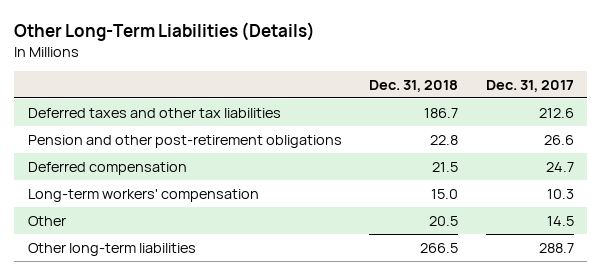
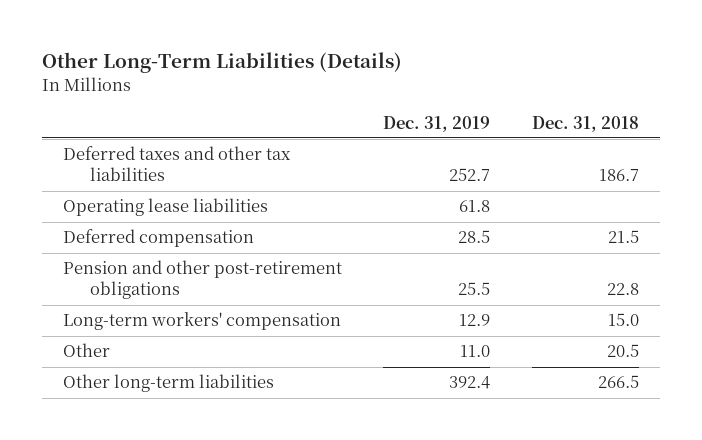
[485,79,574,92] Dec. 31, 2017 -> none
none -> [383,115,491,132] Dec. 31, 2019
none -> [62,198,268,217] Operating lease liabilities
[27,134,342,148] Pension and other post-retirement obligations -> [62,260,342,300] Pension and other post-retirement obligations

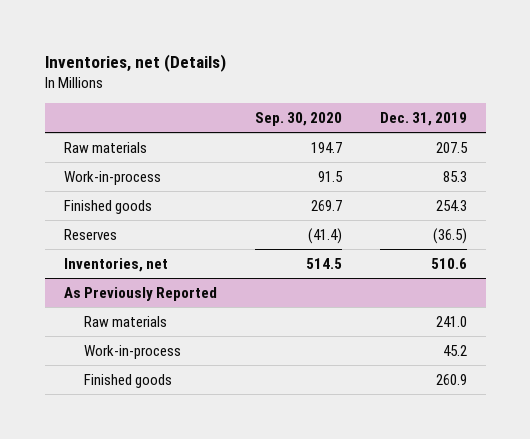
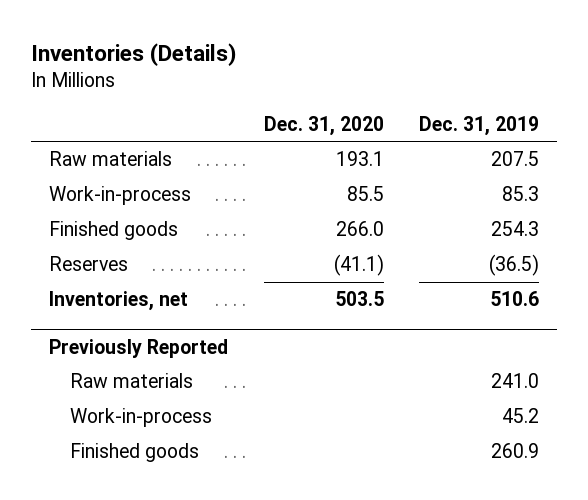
[44,53,226,72] Inventories, net (Details) -> [30,43,236,67] Inventories (Details)
[254,111,342,126] Sep. 30, 2020 -> none
none -> [263,115,384,136] Dec. 31, 2020
[63,286,217,301] As Previously Reported -> [48,338,228,358] Previously Reported

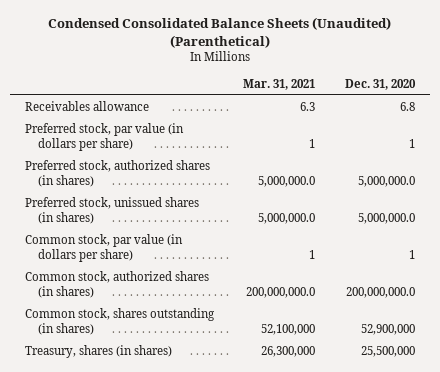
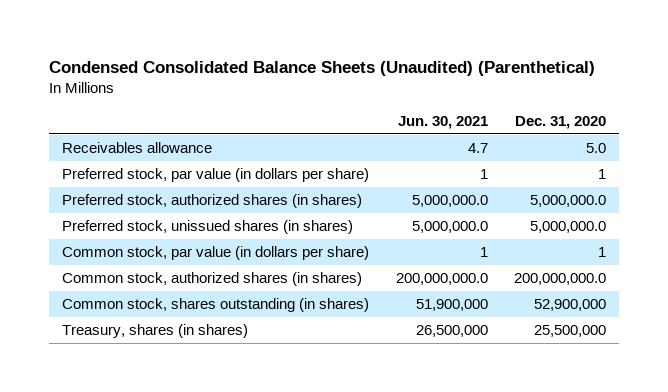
[243,78,316,90] Mar. 31, 2021 -> none
none -> [397,115,488,129] Jun. 30, 2021
[399,102,415,112] 6.8 -> [585,143,606,154] 5.0

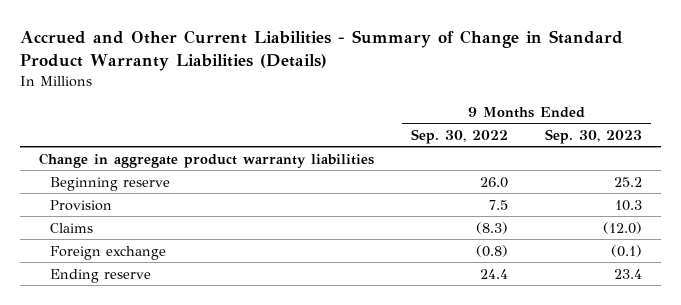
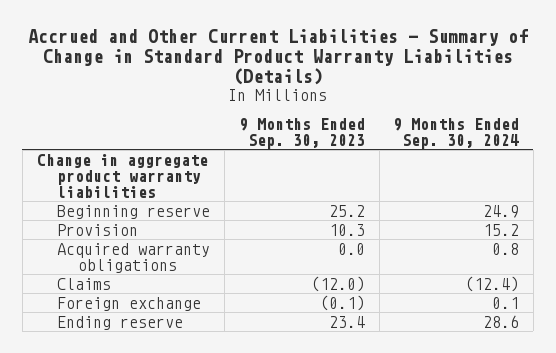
[411,128,509,144] Sep. 30, 2022 -> none
none -> [393,117,520,149] 9 Months Ended Sep. 30, 2024
none -> [57,242,211,273] Acquired warranty obligations

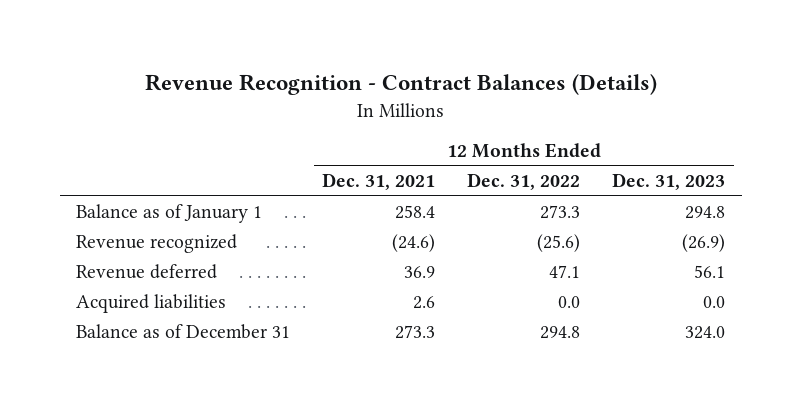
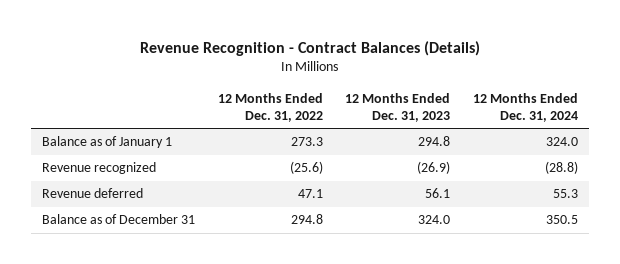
[322,173,436,191] Dec. 31, 2021 -> none
none -> [472,92,578,122] 12 Months Ended Dec. 31, 2024
[76,294,227,314] Acquired liabilities -> none

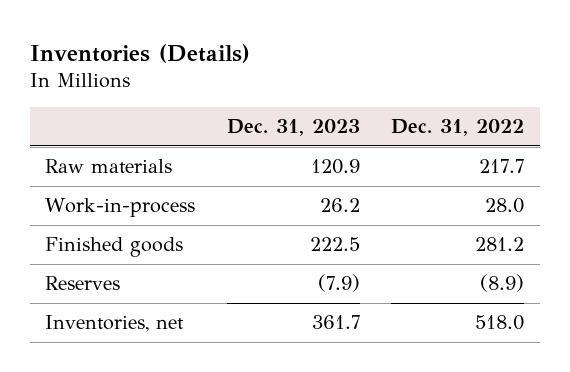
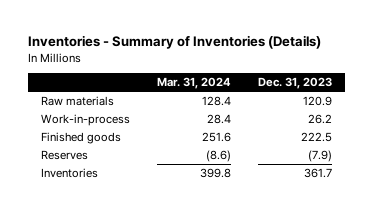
[29,43,250,63] Inventories (Details) -> [27,34,321,49] Inventories - Summary of Inventories (Details)
[391,119,525,137] Dec. 31, 2022 -> none
none -> [156,77,231,90] Mar. 31, 2024
[45,315,185,333] Inventories, net -> [41,168,99,179] Inventories

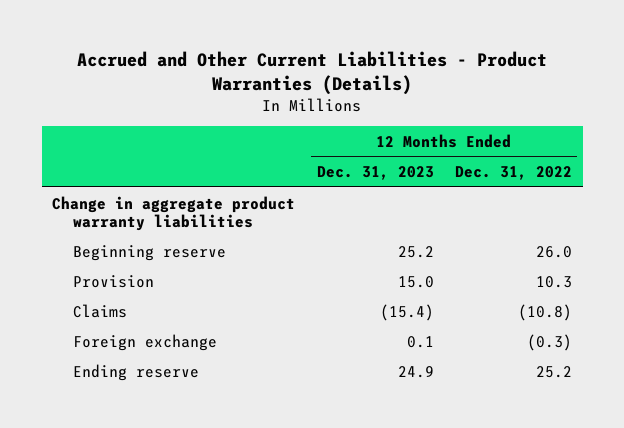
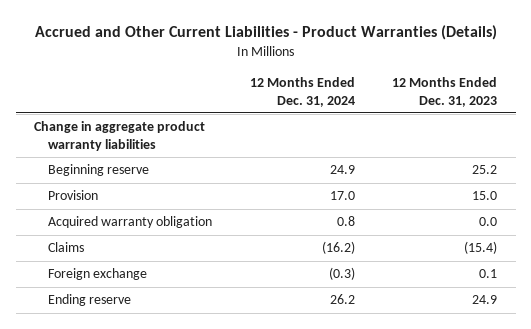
[455,166,573,181] Dec. 31, 2022 -> none
none -> [249,77,355,107] 12 Months Ended Dec. 31, 2024
none -> [48,216,213,229] Acquired warranty obligation

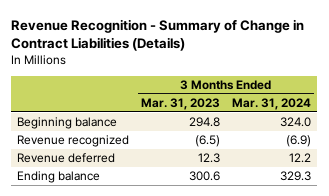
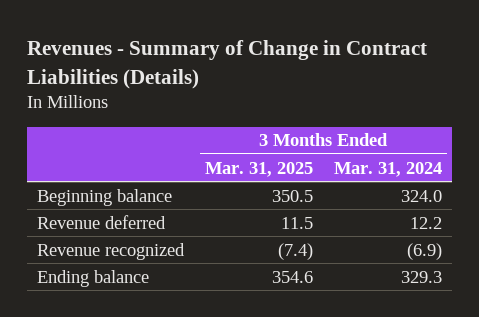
[11,18,305,52] Revenue Recognition - Summary of Change in Contract Liabilities (Details) -> [26,40,427,89] Revenues - Summary of Change in Contract Liabilities (Details)
[141,98,221,111] Mar. 31, 2023 -> none
none -> [204,161,313,177] Mar. 31, 2025
[17,135,130,148] Revenue recognized -> [36,242,185,260] Revenue recognized

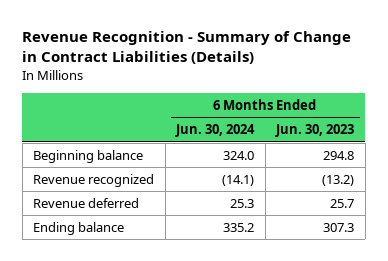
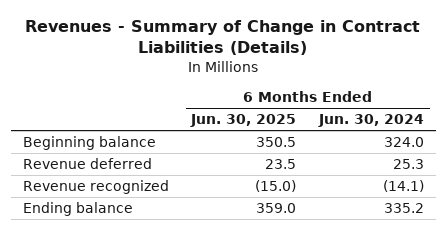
[22,31,352,65] Revenue Recognition - Summary of Change in Contract Liabilities (Details) -> [25,20,421,56] Revenues - Summary of Change in Contract Liabilities (Details)
[275,124,355,138] Jun. 30, 2023 -> none
none -> [190,114,297,128] Jun. 30, 2025
[33,173,155,187] Revenue recognized -> [22,180,169,195] Revenue recognized

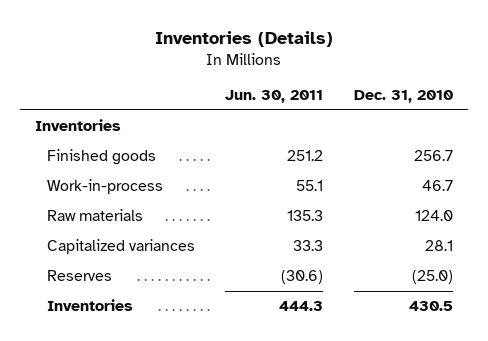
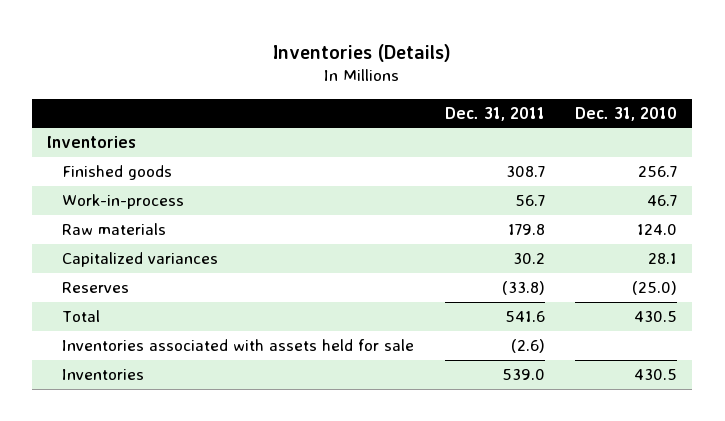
[225,90,324,104] Jun. 30, 2011 -> none
none -> [444,106,545,121] Dec. 31, 2011
none -> [62,310,101,323] Total
none -> [62,339,415,352] Inventories associated with assets held for sale

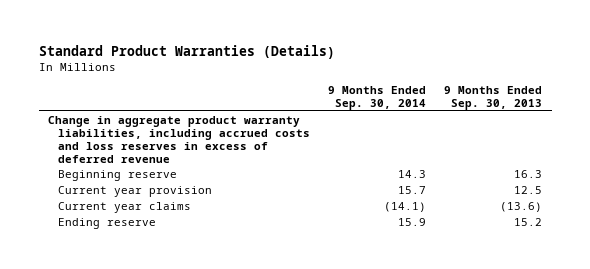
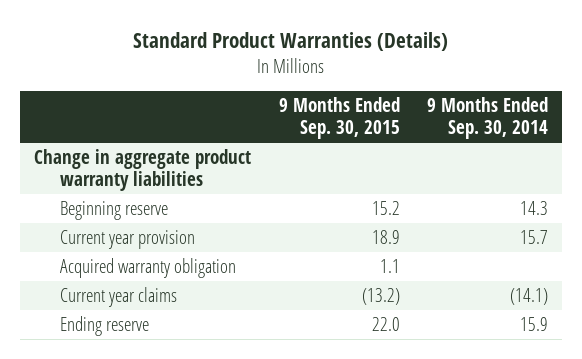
[444,85,543,110] 9 Months Ended Sep. 30, 2013 -> none
none -> [278,97,400,140] 9 Months Ended Sep. 30, 2015
[47,115,311,163] Change in aggregate product warranty liabilities, including accrued costs and loss reserves in excess of deferred revenue -> [33,149,251,192] Change in aggregate product warranty liabilities
none -> [60,258,237,279] Acquired warranty obligation

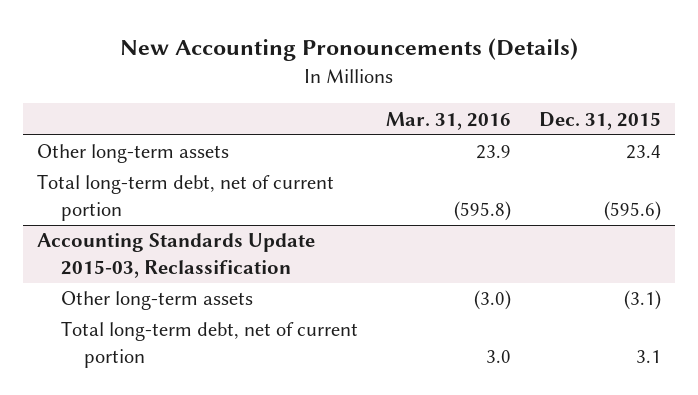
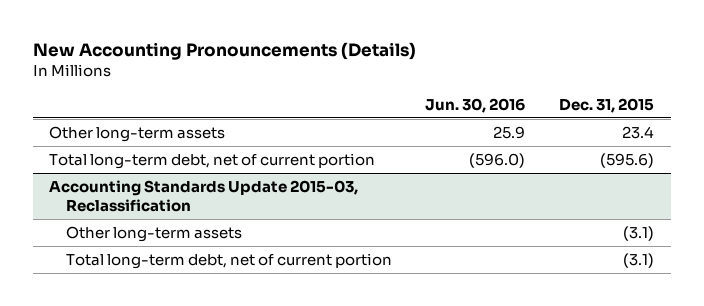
[385,111,511,130] Mar. 31, 2016 -> none
none -> [425,97,526,113] Jun. 30, 2016
[635,349,661,363] 3.1 -> [623,252,655,268] (3.1)

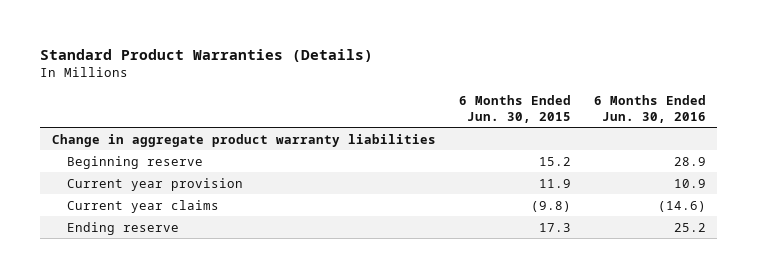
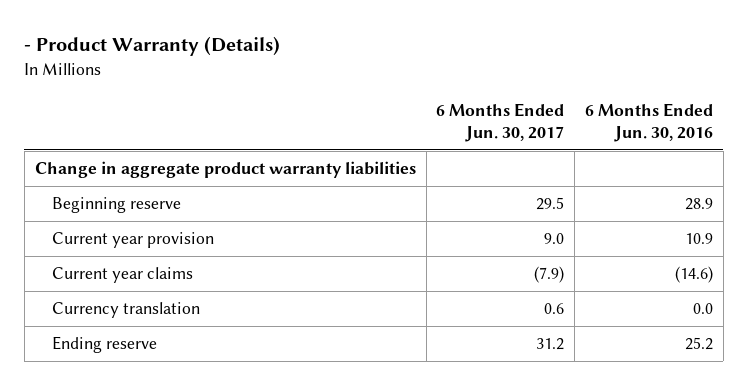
[39,48,373,62] Standard Product Warranties (Details) -> [24,36,281,57] - Product Warranty (Details)
[458,95,571,123] 6 Months Ended Jun. 30, 2015 -> none
none -> [436,102,565,142] 6 Months Ended Jun. 30, 2017
none -> [51,302,200,319] Currency translation

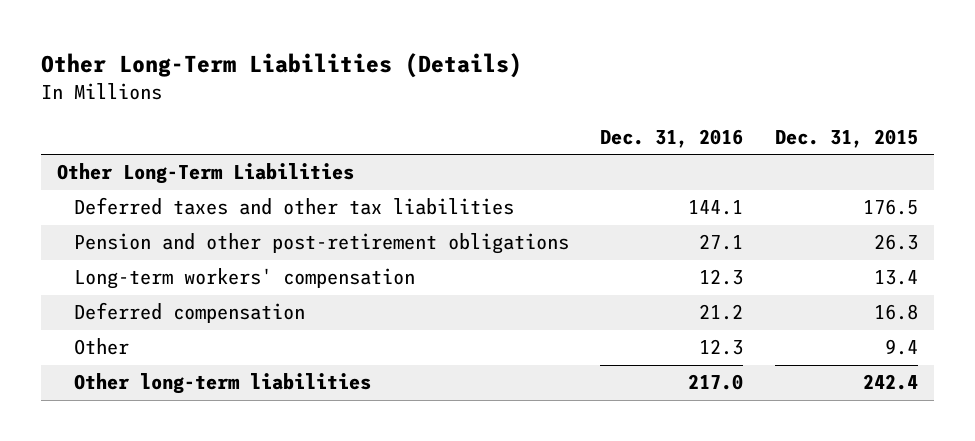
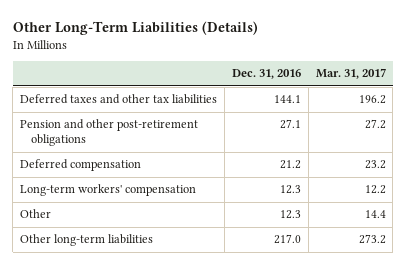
[775,128,919,148] Dec. 31, 2015 -> none
none -> [315,68,386,80] Mar. 31, 2017
[56,163,354,185] Other Long-Term Liabilities -> none
[73,268,415,290] Long-term workers' compensation -> [19,184,196,197] Long-term workers' compensation

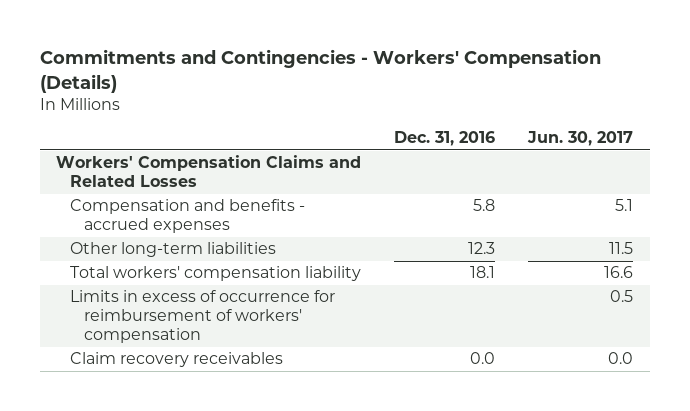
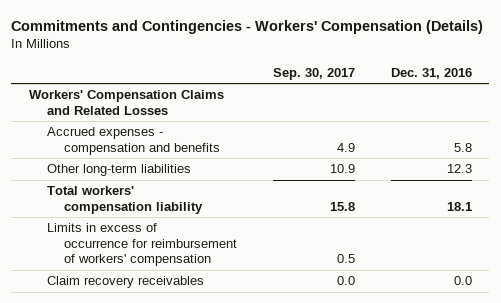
[527,131,634,147] Jun. 30, 2017 -> none
none -> [272,67,355,80] Sep. 30, 2017
[70,199,306,234] Compensation and benefits - accrued expenses -> [46,127,221,155] Accrued expenses - compensation and benefits

